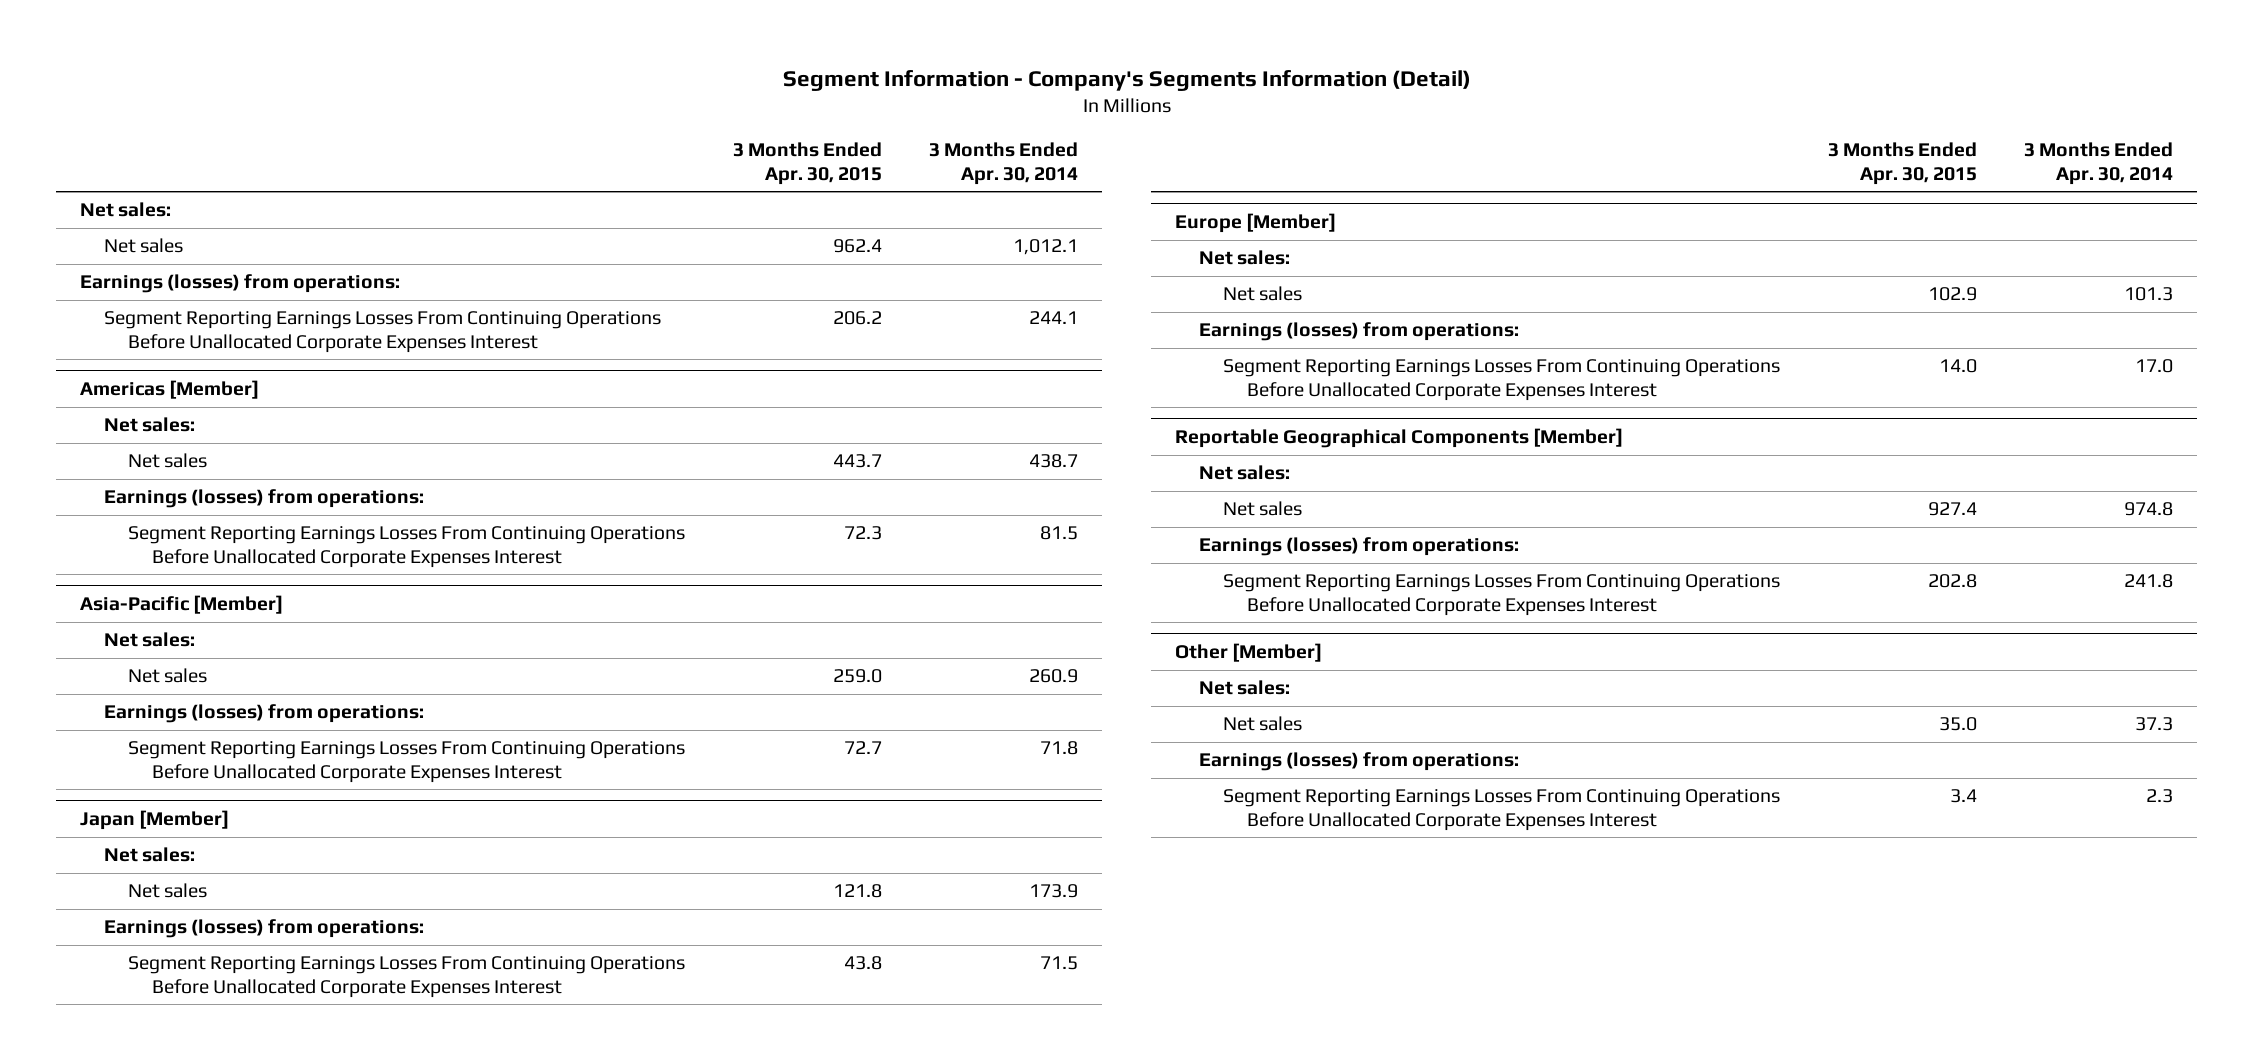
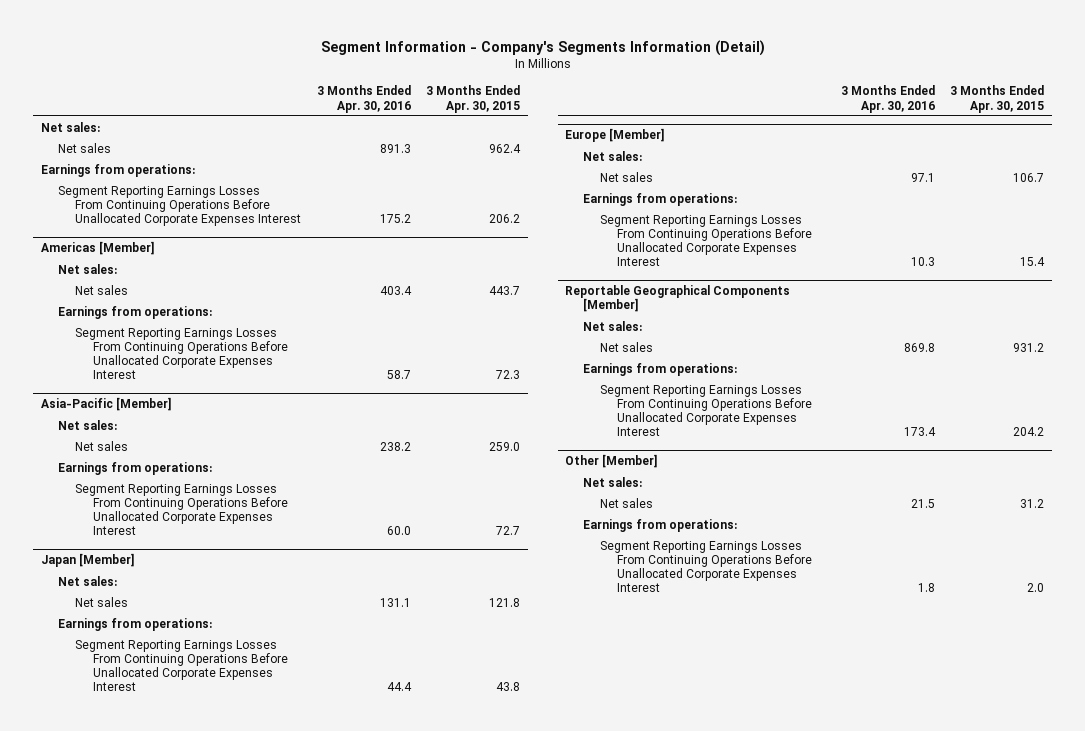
[929,141,1079,185] 3 Months Ended Apr. 30, 2014 -> none
none -> [316,85,411,113] 3 Months Ended Apr. 30, 2016
[79,274,400,294] Earnings (losses) from operations: -> [40,163,195,177] Earnings from operations:
[103,489,424,509] Earnings (losses) from operations: -> [58,305,213,319] Earnings from operations:
[103,704,424,724] Earnings (losses) from operations: -> [58,461,213,475] Earnings from operations:
[103,919,424,939] Earnings (losses) from operations: -> [58,617,213,631] Earnings from operations:
[1927,287,1977,302] 102.9 -> [1013,172,1045,182] 106.7
[1198,322,1519,342] Earnings (losses) from operations: -> [582,192,737,206] Earnings from operations:
[1938,359,1977,374] 14.0 -> [1020,257,1046,267] 15.4
[1927,502,1977,517] 927.4 -> [1013,342,1045,352] 931.2
[1198,537,1519,557] Earnings (losses) from operations: -> [582,362,737,376] Earnings from operations:
[1927,574,1977,589] 202.8 -> [1013,427,1045,437] 204.2
[1938,717,1977,732] 35.0 -> [1020,498,1045,508] 31.2
[1198,752,1519,772] Earnings (losses) from operations: -> [582,518,737,532] Earnings from operations:
[1949,789,1977,804] 3.4 -> [1027,583,1045,593] 2.0

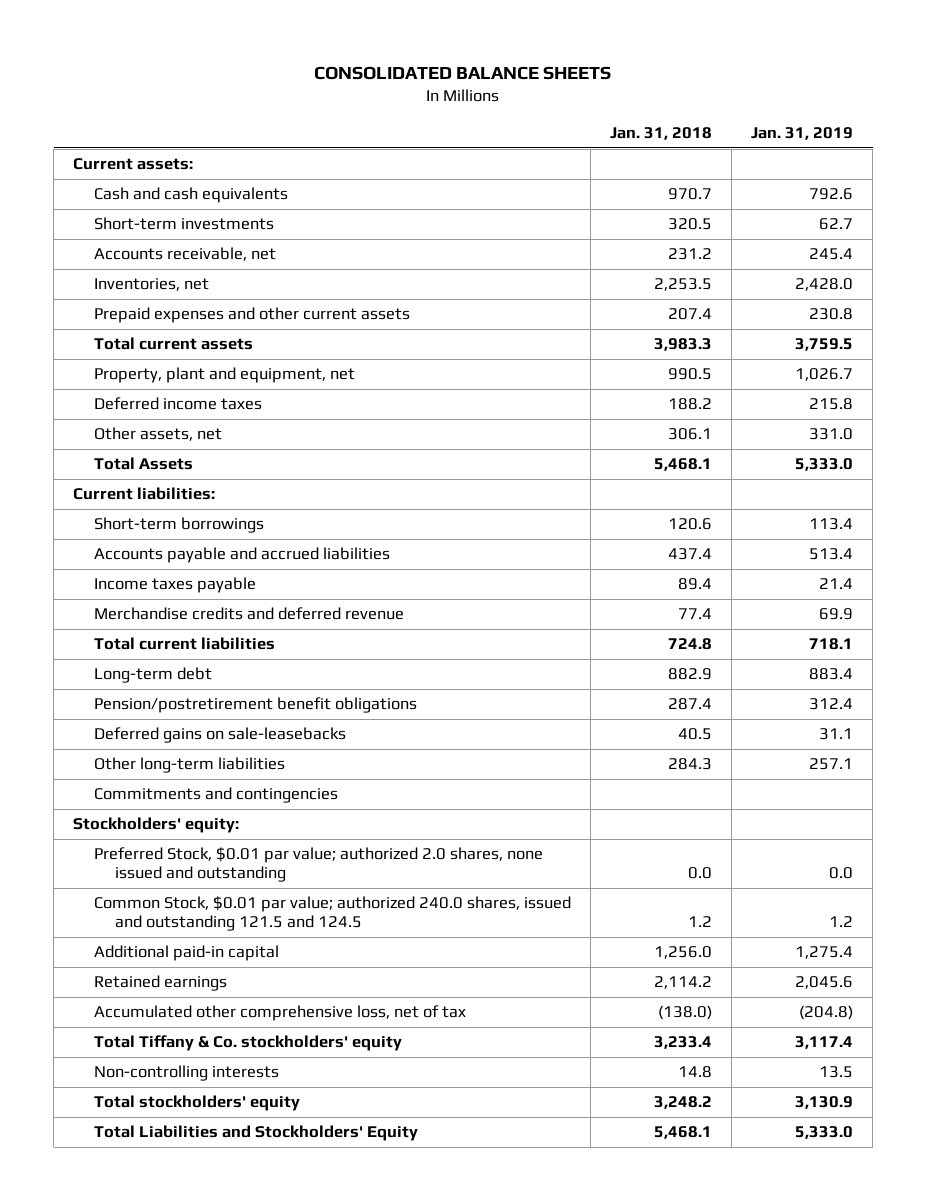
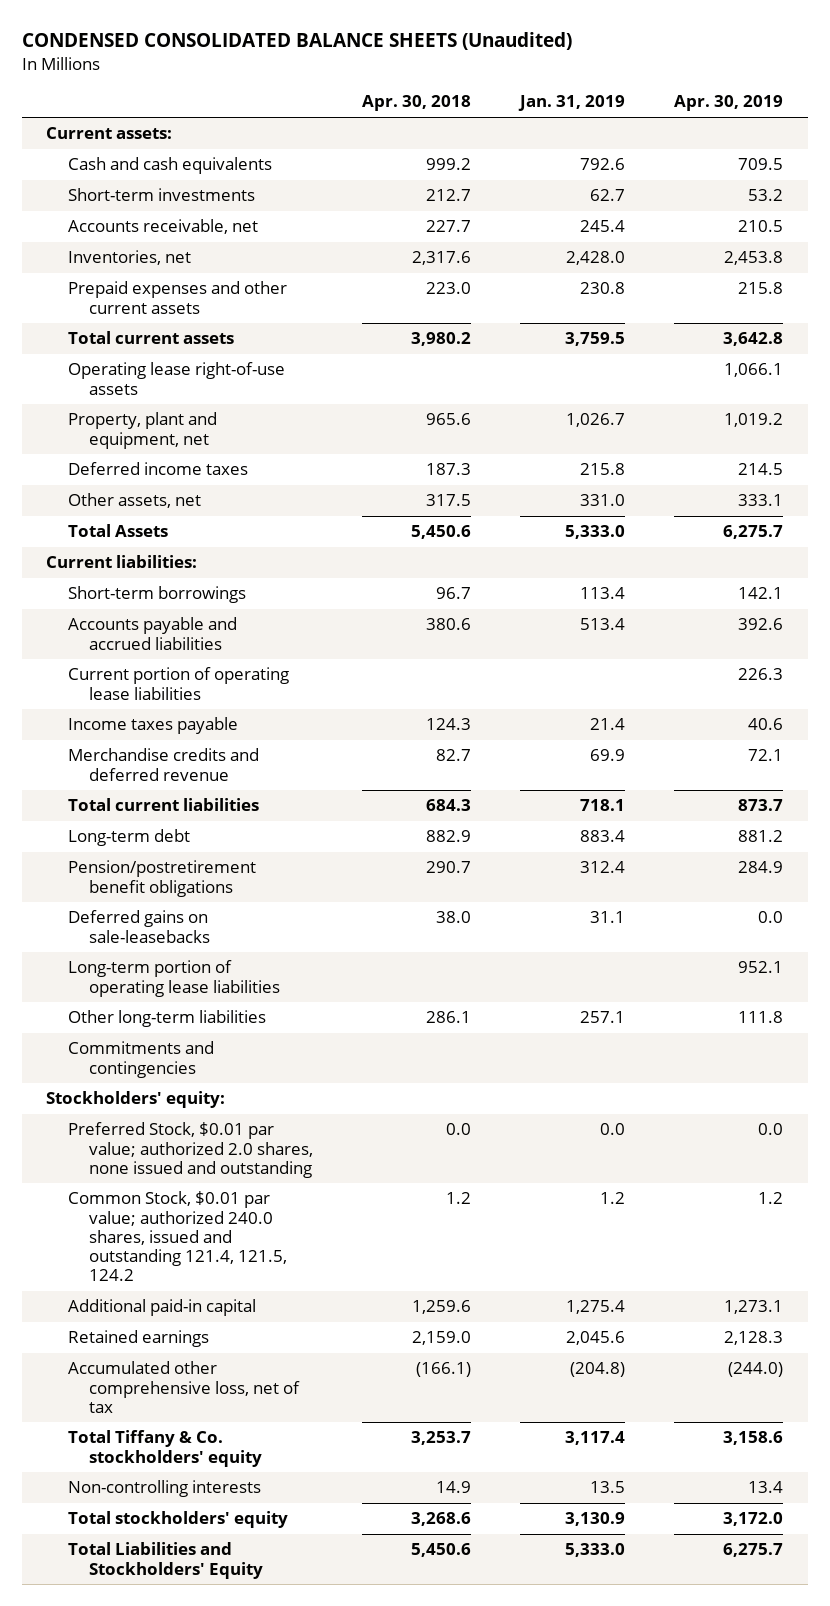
[314,66,612,81] CONSOLIDATED BALANCE SHEETS -> [21,32,572,51] CONDENSED CONSOLIDATED BALANCE SHEETS (Unaudited)
[610,126,713,140] Jan. 31, 2018 -> none
none -> [361,95,471,112] Apr. 30, 2018
none -> [674,95,784,112] Apr. 30, 2019
none -> [67,362,285,395] Operating lease right-of-use assets
none -> [67,667,289,700] Current portion of operating lease liabilities
none -> [67,960,280,997] Long-term portion of operating lease liabilities
[94,896,572,932] Common Stock, $0.01 par value; authorized 240.0 shares, issued and outstanding 121.5 and 124.5 -> [67,1191,287,1282] Common Stock, $0.01 par value; authorized 240.0 shares, issued and outstanding 121.4, 121.5, 124.2

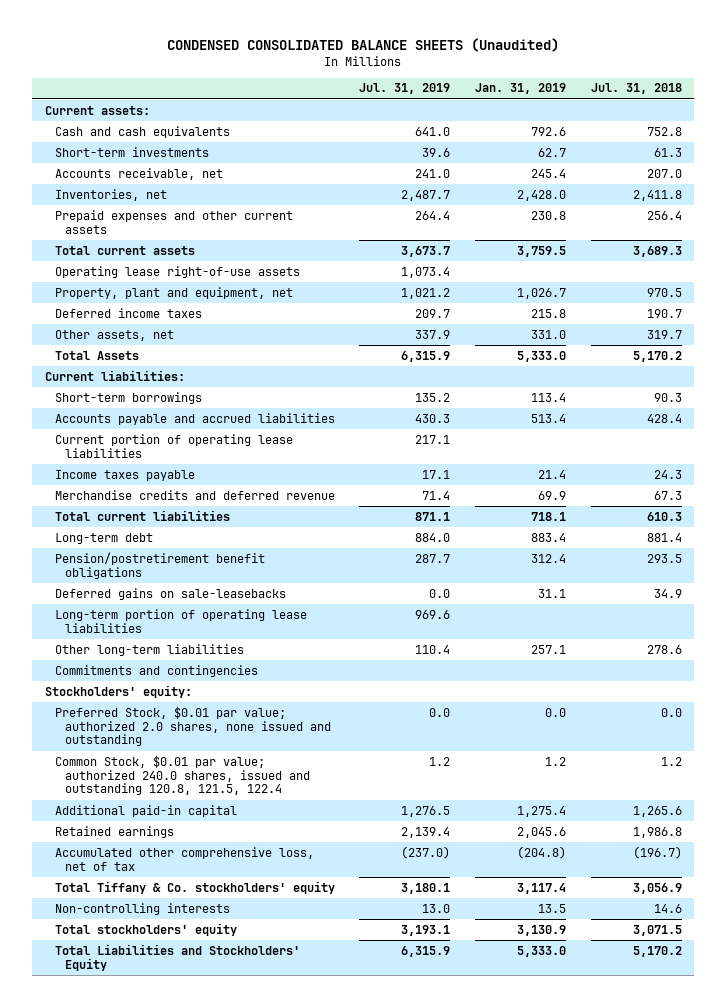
[361,95,471,112] Apr. 30, 2018 -> none
[674,95,784,112] Apr. 30, 2019 -> none
none -> [359,83,451,95] Jul. 31, 2019
none -> [591,83,683,95] Jul. 31, 2018
[67,1191,287,1282] Common Stock, $0.01 par value; authorized 240.0 shares, issued and outstanding 121.4, 121.5, 124.2 -> [54,754,310,796] Common Stock, $0.01 par value; authorized 240.0 shares, issued and outstanding 120.8, 121.5, 122.4

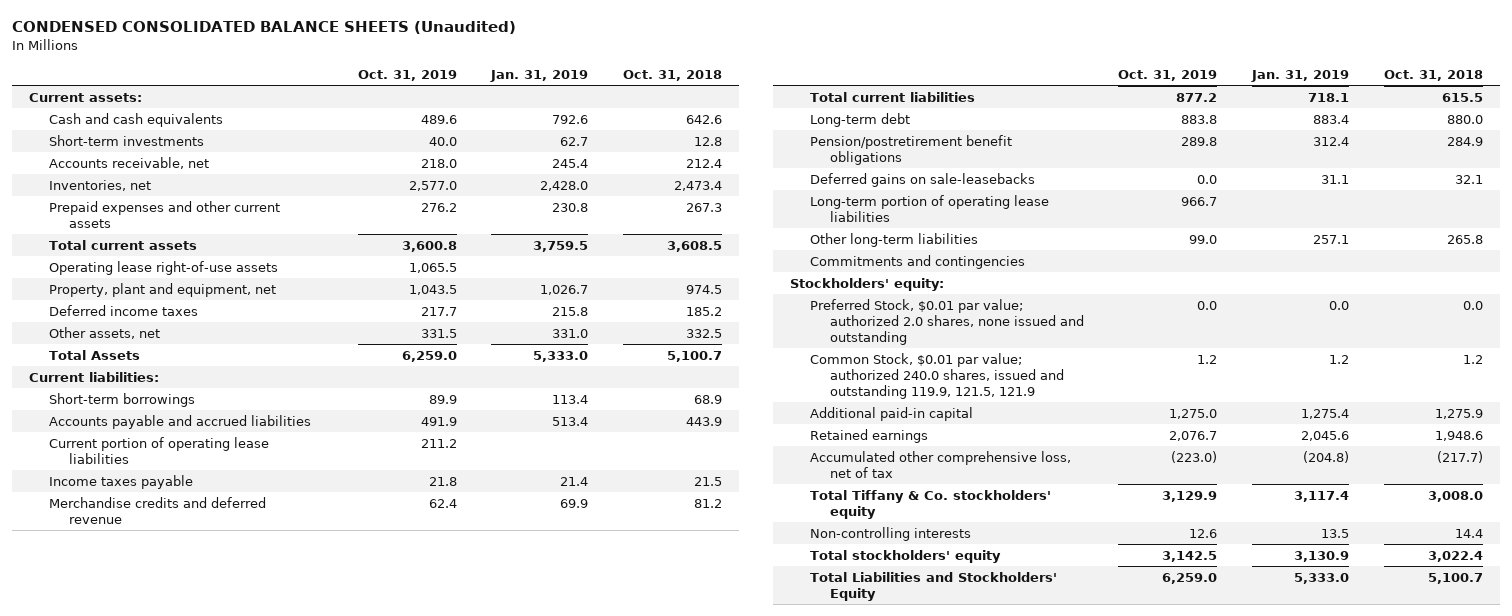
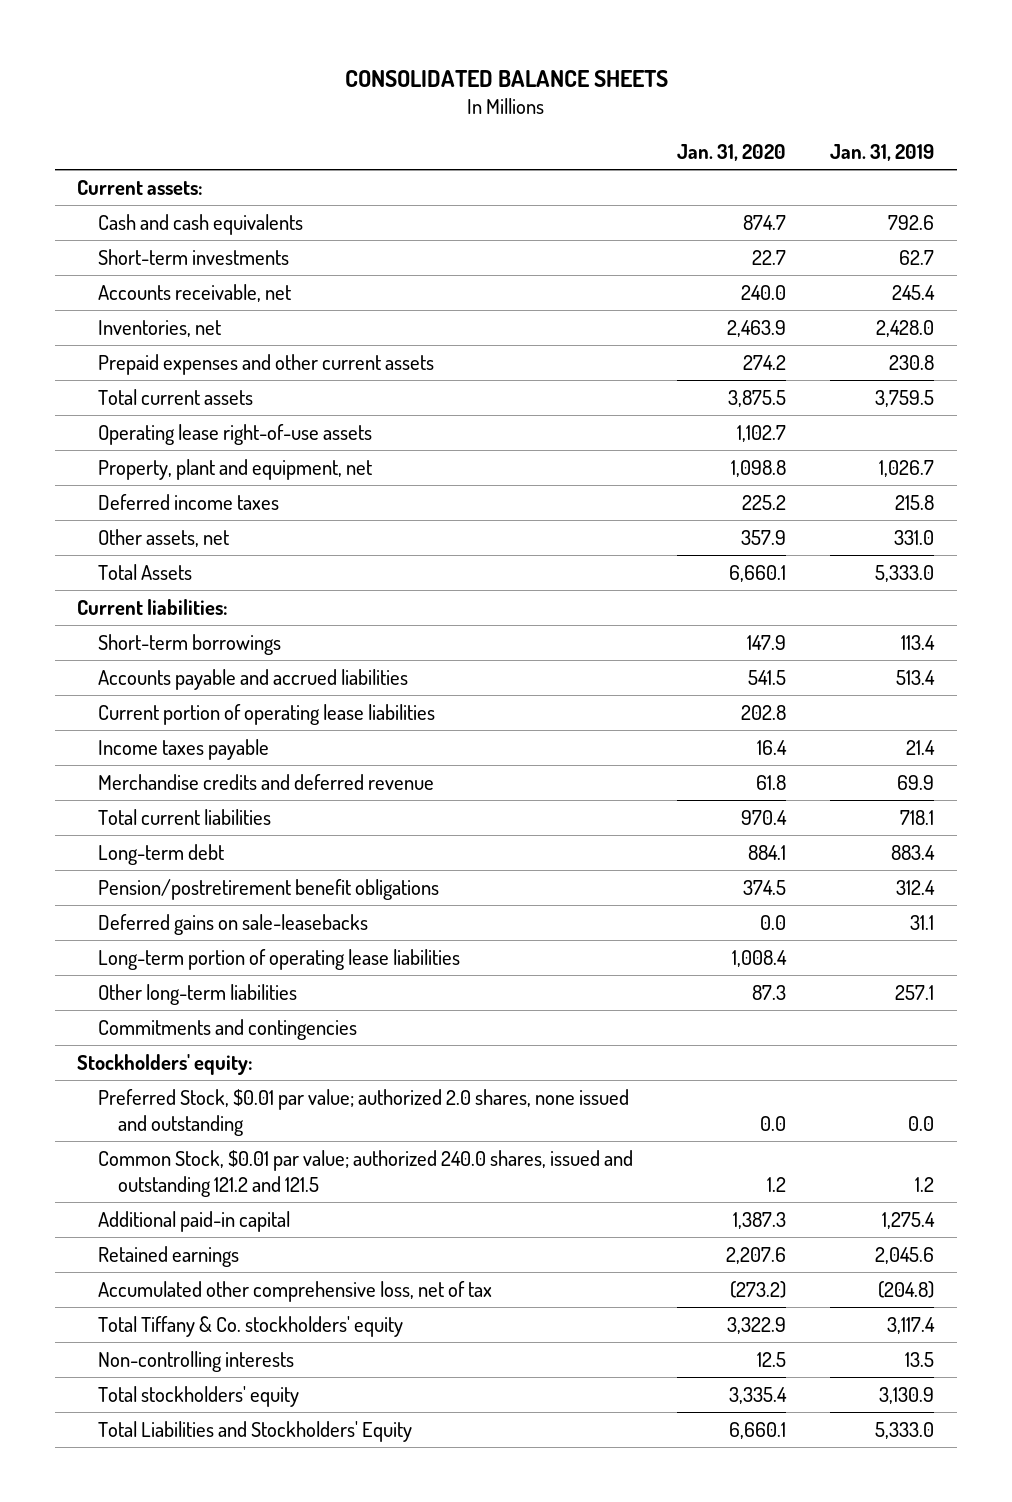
[11,21,516,35] CONDENSED CONSOLIDATED BALANCE SHEETS (Unaudited) -> [344,69,668,87] CONSOLIDATED BALANCE SHEETS
[357,70,457,82] Oct. 31, 2019 -> none
[623,70,723,82] Oct. 31, 2018 -> none
none -> [676,144,786,162] Jan. 31, 2020
[809,352,1064,400] Common Stock, $0.01 par value; authorized 240.0 shares, issued and outstanding 119.9, 121.5, 121.9 -> [97,1149,633,1197] Common Stock, $0.01 par value; authorized 240.0 shares, issued and outstanding 121.2 and 121.5

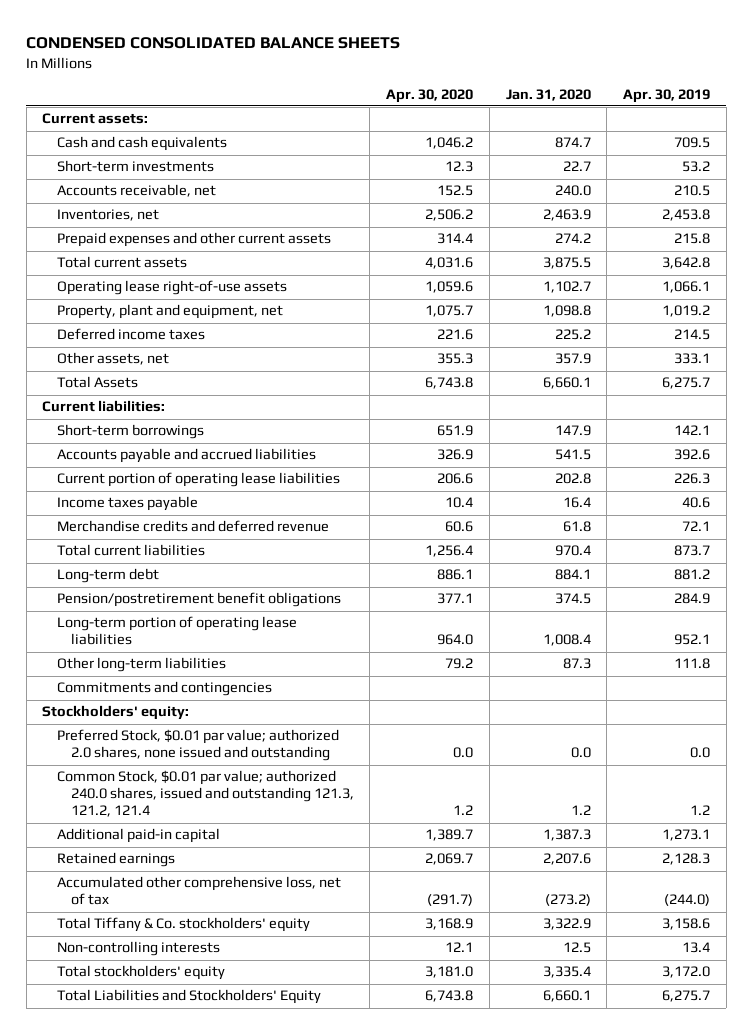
[344,69,668,87] CONSOLIDATED BALANCE SHEETS -> [26,37,401,50] CONDENSED CONSOLIDATED BALANCE SHEETS
[830,144,935,162] Jan. 31, 2019 -> none
none -> [386,88,474,103] Apr. 30, 2020
none -> [623,88,711,103] Apr. 30, 2019
[97,913,368,935] Deferred gains on sale-leasebacks -> none
[97,1149,633,1197] Common Stock, $0.01 par value; authorized 240.0 shares, issued and outstanding 121.2 and 121.5 -> [56,770,354,818] Common Stock, $0.01 par value; authorized 240.0 shares, issued and outstanding 121.3, 121.2, 121.4

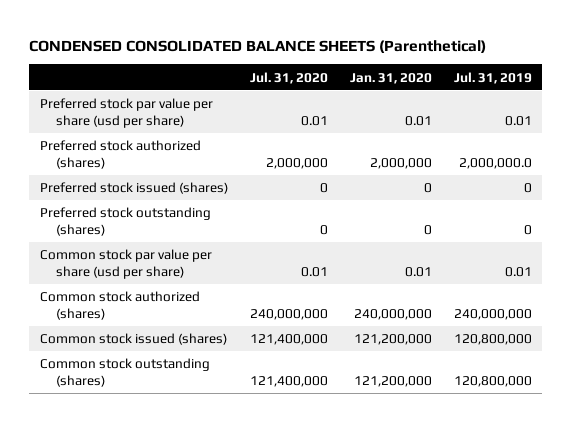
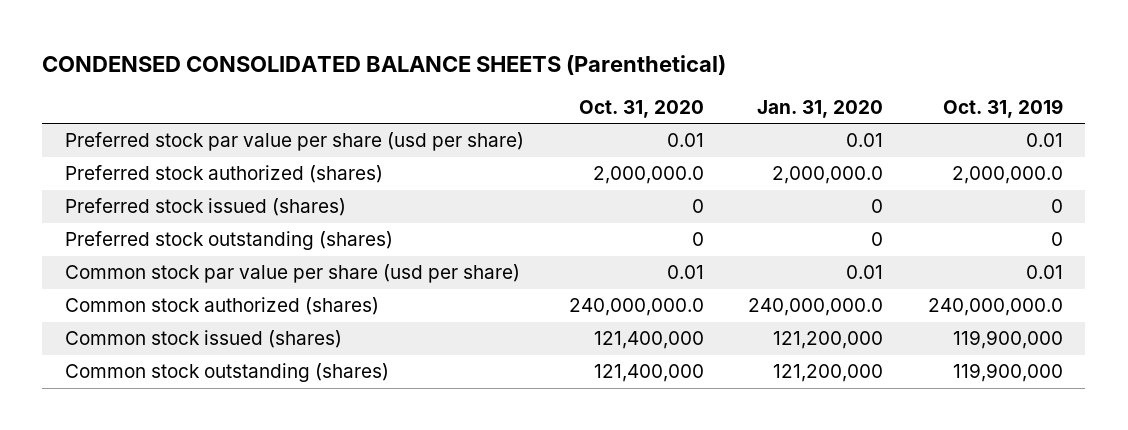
[250,71,329,84] Jul. 31, 2020 -> none
[453,71,532,84] Jul. 31, 2019 -> none
none -> [578,99,704,118] Oct. 31, 2020
none -> [943,98,1064,118] Oct. 31, 2019
[369,157,432,169] 2,000,000 -> [772,166,884,185] 2,000,000.0
[353,308,432,320] 240,000,000 -> [748,298,884,317] 240,000,000.0

